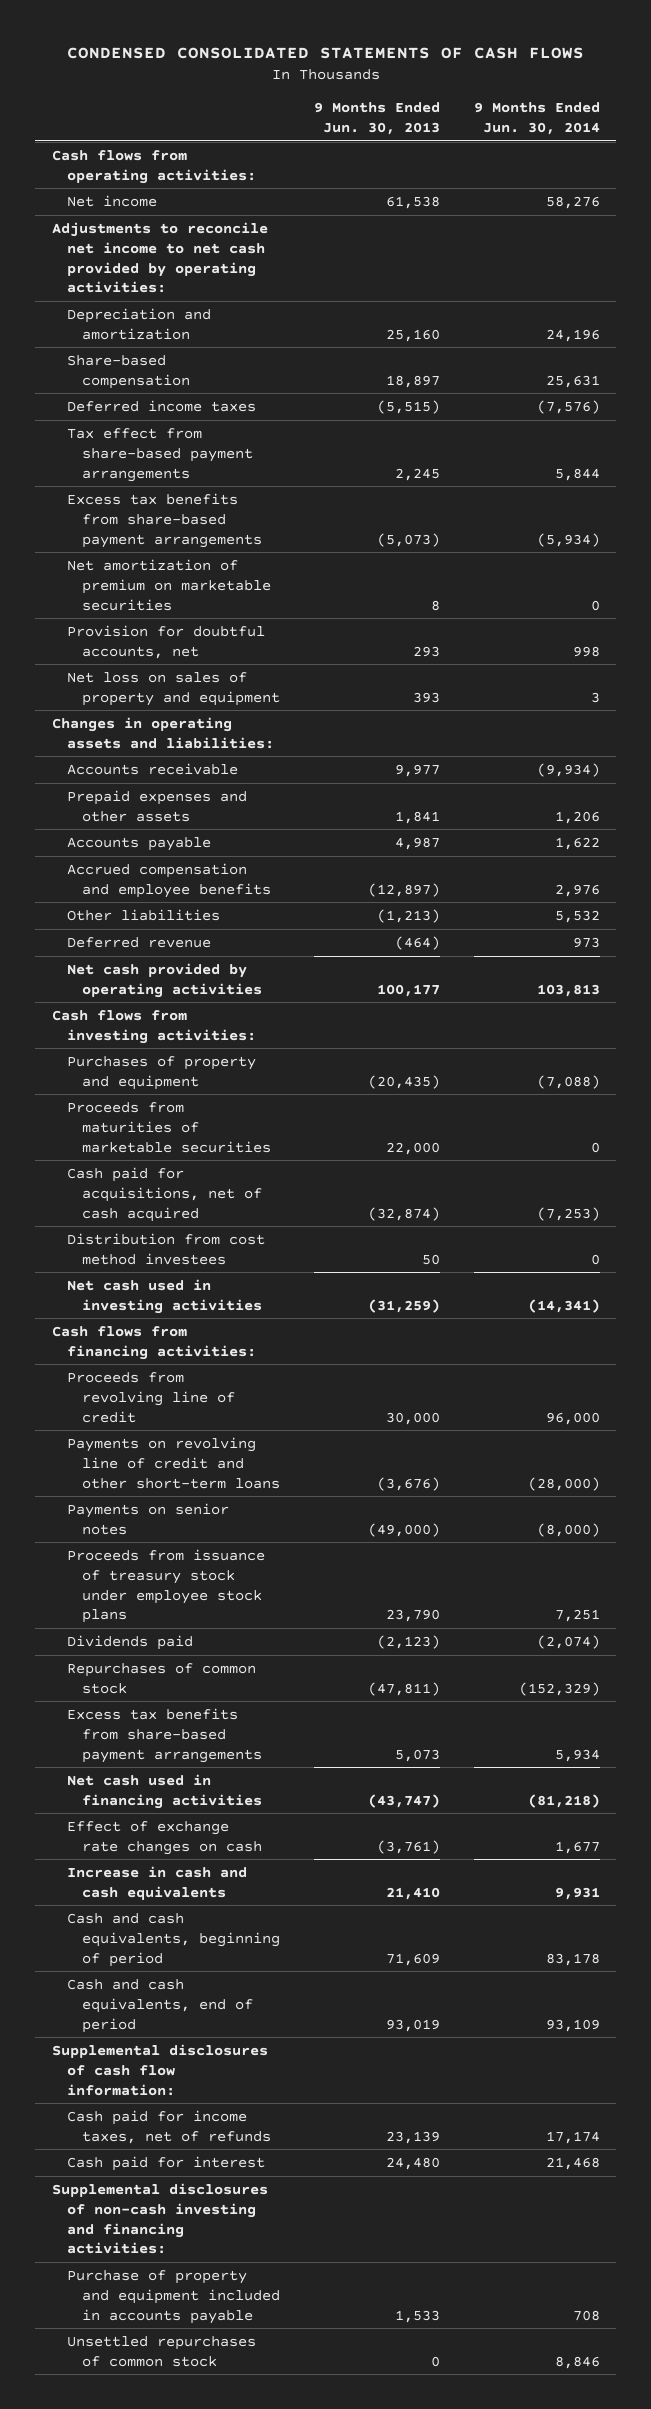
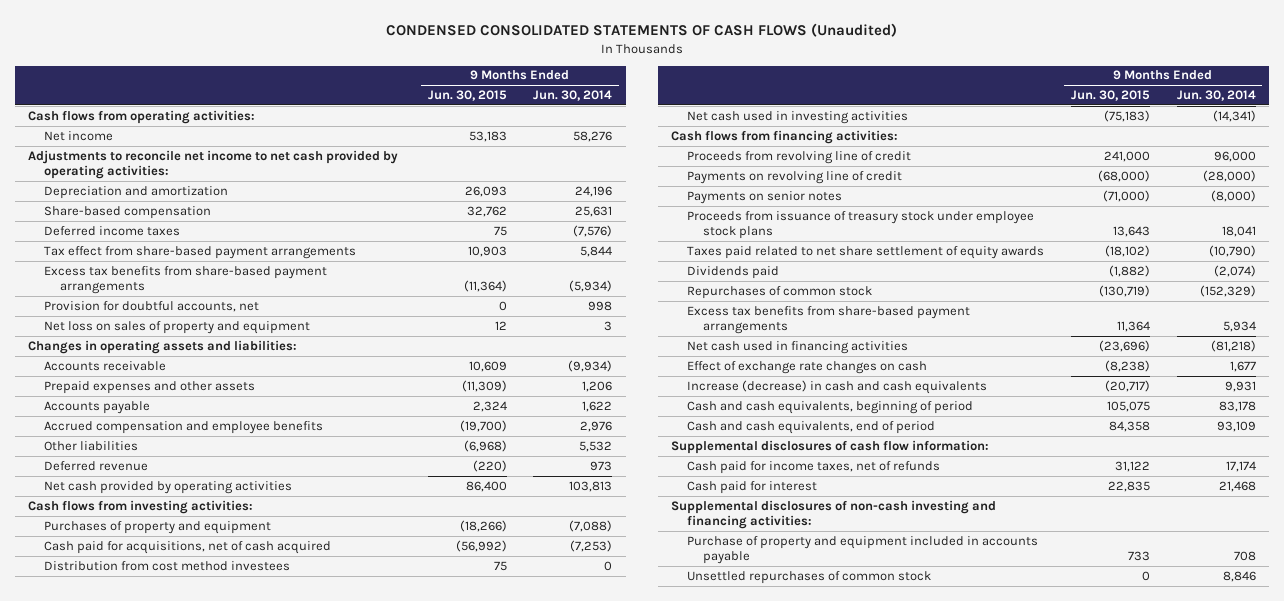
[66,47,584,60] CONDENSED CONSOLIDATED STATEMENTS OF CASH FLOWS -> [385,23,897,38] CONDENSED CONSOLIDATED STATEMENTS OF CASH FLOWS (Unaudited)
[313,102,440,136] 9 Months Ended Jun. 30, 2013 -> none
none -> [427,90,507,102] Jun. 30, 2015
[66,558,272,611] Net amortization of premium on marketable securities -> none
[66,1101,272,1153] Proceeds from maturities of marketable securities -> none
[66,1436,281,1489] Payments on revolving line of credit and other short-term loans -> [687,170,903,184] Payments on revolving line of credit
[554,1609,600,1623] 7,251 -> [1221,226,1256,238] 18,041
none -> [687,245,1045,259] Taxes paid related to net share settlement of equity awards
[66,1865,247,1900] Increase in cash and cash equivalents -> [687,379,988,394] Increase (decrease) in cash and cash equivalents

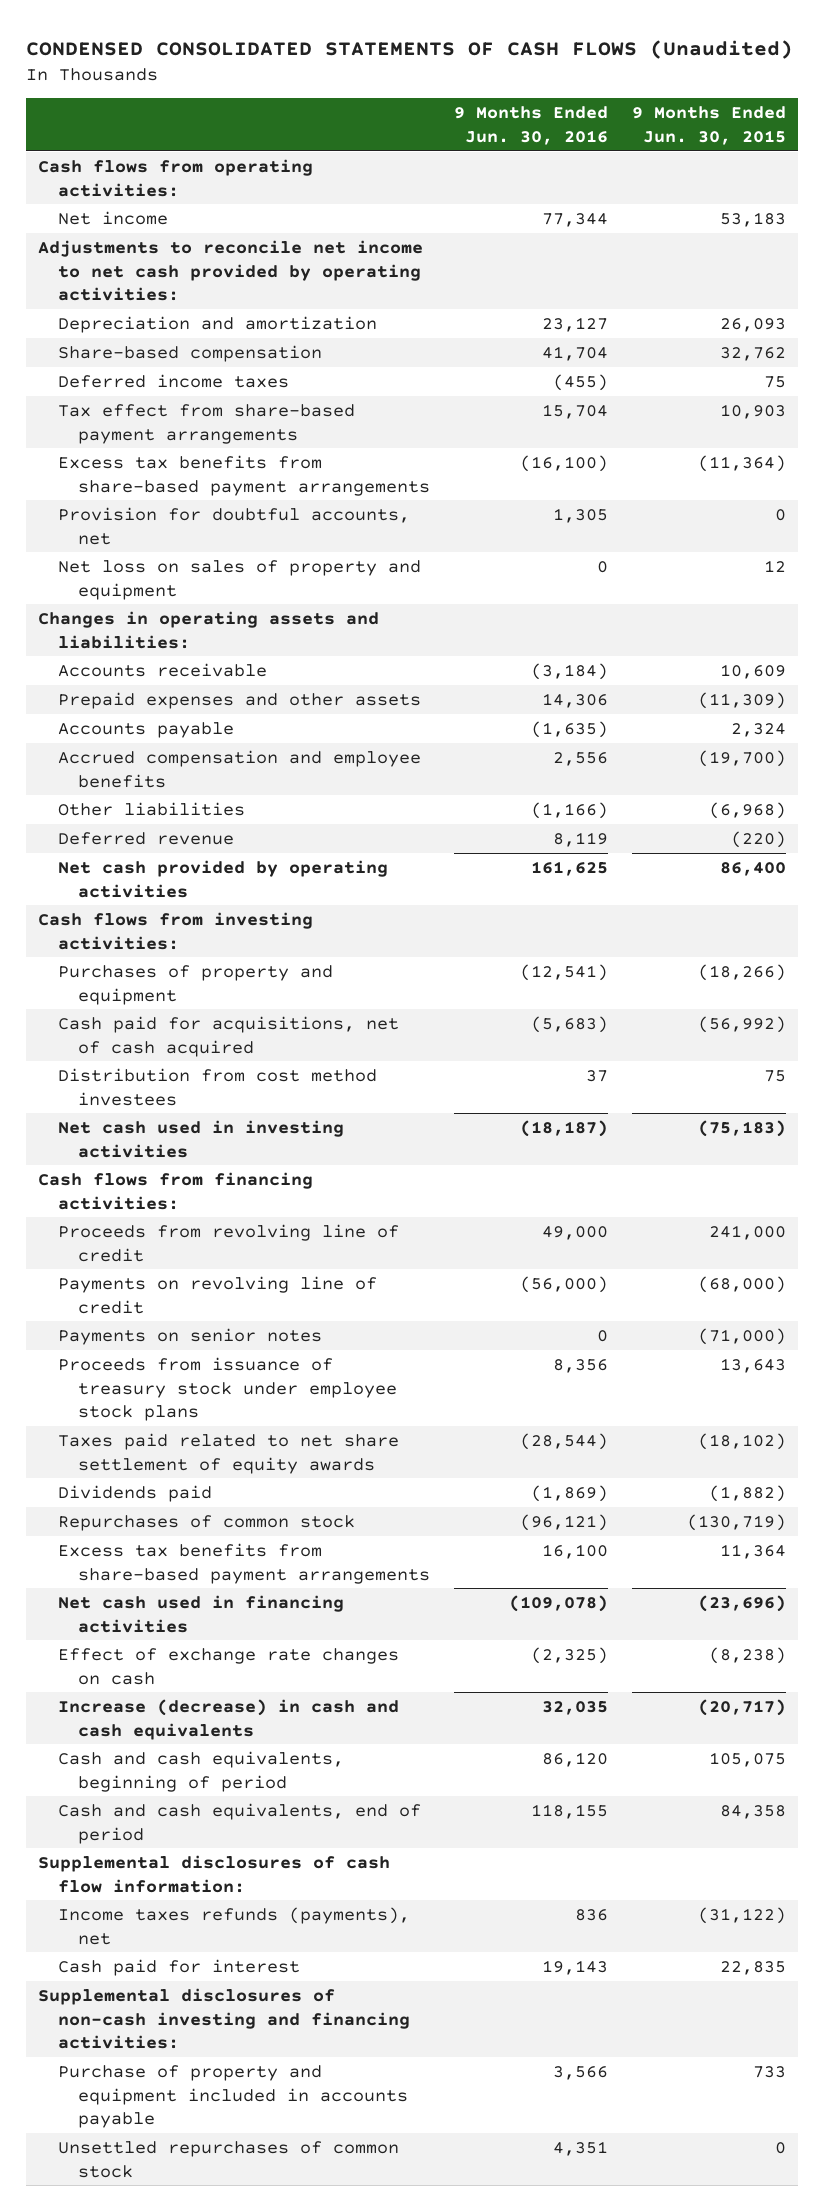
[533,90,613,102] Jun. 30, 2014 -> none
none -> [454,105,609,145] 9 Months Ended Jun. 30, 2016
[687,460,941,474] Cash paid for income taxes, net of refunds -> [57,1906,410,1945] Income taxes refunds (payments), net
[1114,460,1150,472] 31,122 -> [698,1906,787,1924] (31,122)

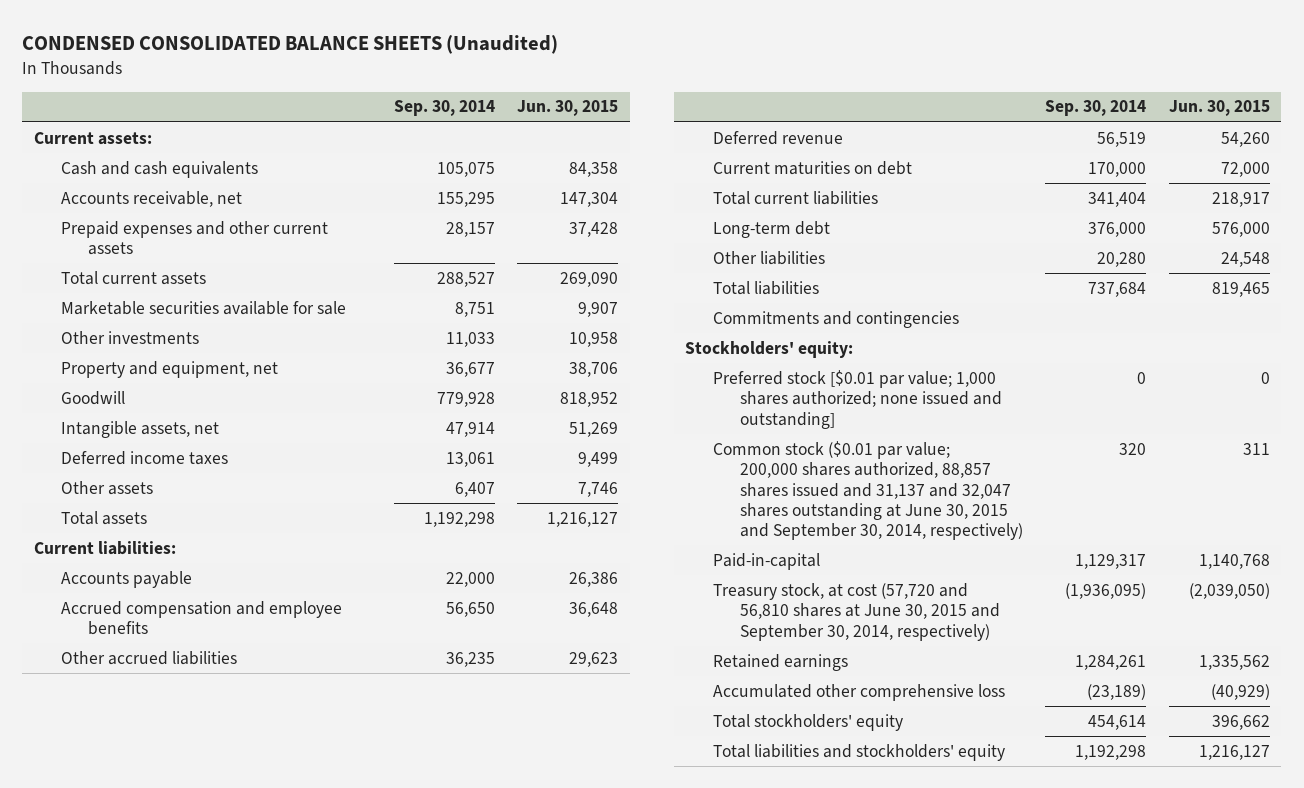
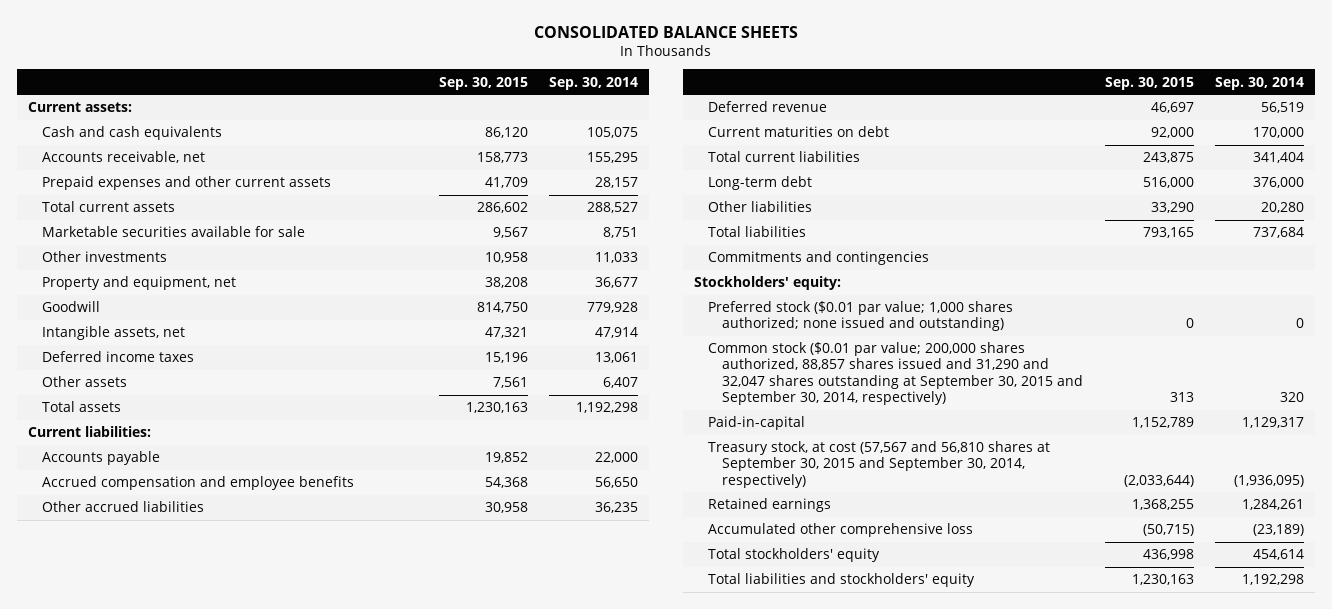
[22,34,559,54] CONDENSED CONSOLIDATED BALANCE SHEETS (Unaudited) -> [533,25,798,38] CONSOLIDATED BALANCE SHEETS
[517,100,619,117] Jun. 30, 2015 -> none
none -> [438,76,528,90] Sep. 30, 2015
[712,369,1002,429] Preferred stock [$0.01 par value; 1,000 shares authorized; none issued and outstanding] -> [707,301,1013,332] Preferred stock ($0.01 par value; 1,000 shares authorized; none issued and outstanding)
[712,440,1023,541] Common stock ($0.01 par value; 200,000 shares authorized, 88,857 shares issued and 31,137 and 32,047 shares outstanding at June 30, 2015 and September 30, 2014, respectively) -> [707,342,1084,405] Common stock ($0.01 par value; 200,000 shares authorized, 88,857 shares issued and 31,290 and 32,047 shares outstanding at September 30, 2015 and September 30, 2014, respectively)
[712,582,1000,641] Treasury stock, at cost (57,720 and 56,810 shares at June 30, 2015 and September 30, 2014, respectively) -> [707,441,1050,488] Treasury stock, at cost (57,567 and 56,810 shares at September 30, 2015 and September 30, 2014, respectively)

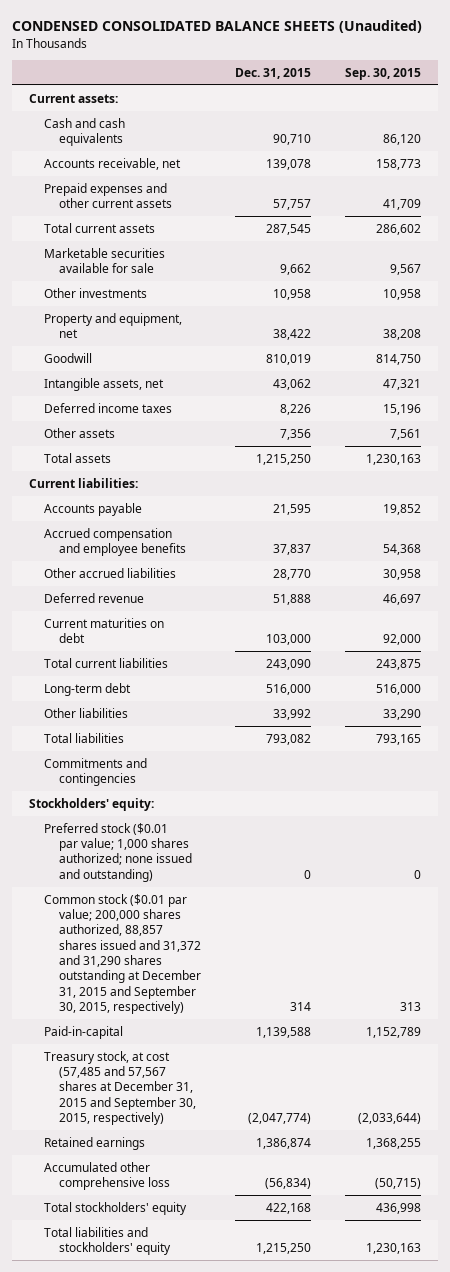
[533,25,798,38] CONSOLIDATED BALANCE SHEETS -> [12,20,423,34] CONDENSED CONSOLIDATED BALANCE SHEETS (Unaudited)
[549,76,639,90] Sep. 30, 2014 -> none
none -> [234,67,311,79] Dec. 31, 2015
[707,342,1084,405] Common stock ($0.01 par value; 200,000 shares authorized, 88,857 shares issued and 31,290 and 32,047 shares outstanding at September 30, 2015 and September 30, 2014, respectively) -> [44,893,201,1014] Common stock ($0.01 par value; 200,000 shares authorized, 88,857 shares issued and 31,372 and 31,290 shares outstanding at December 31, 2015 and September 30, 2015, respectively)
[707,441,1050,488] Treasury stock, at cost (57,567 and 56,810 shares at September 30, 2015 and September 30, 2014, respectively) -> [44,1050,196,1126] Treasury stock, at cost (57,485 and 57,567 shares at December 31, 2015 and September 30, 2015, respectively)

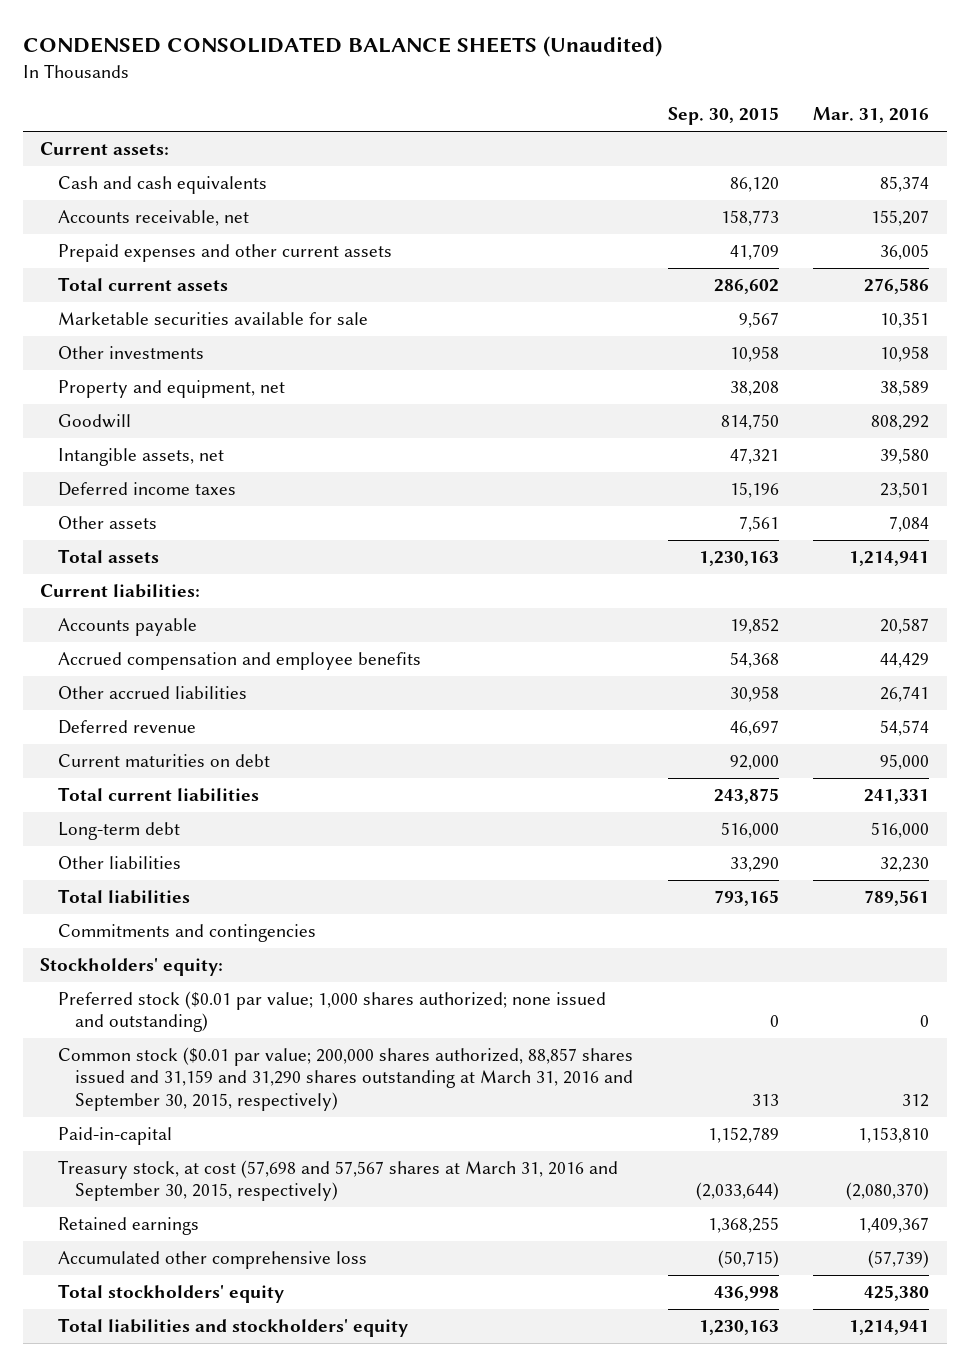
[234,67,311,79] Dec. 31, 2015 -> none
none -> [813,107,930,124] Mar. 31, 2016
[44,893,201,1014] Common stock ($0.01 par value; 200,000 shares authorized, 88,857 shares issued and 31,372 and 31,290 shares outstanding at December 31, 2015 and September 30, 2015, respectively) -> [57,1047,634,1111] Common stock ($0.01 par value; 200,000 shares authorized, 88,857 shares issued and 31,159 and 31,290 shares outstanding at March 31, 2016 and September 30, 2015, respectively)
[44,1050,196,1126] Treasury stock, at cost (57,485 and 57,567 shares at December 31, 2015 and September 30, 2015, respectively) -> [57,1160,618,1202] Treasury stock, at cost (57,698 and 57,567 shares at March 31, 2016 and September 30, 2015, respectively)

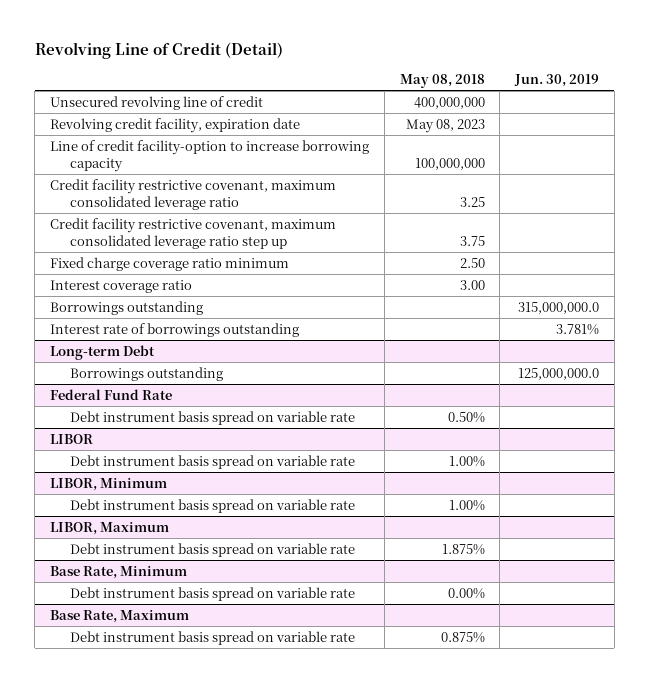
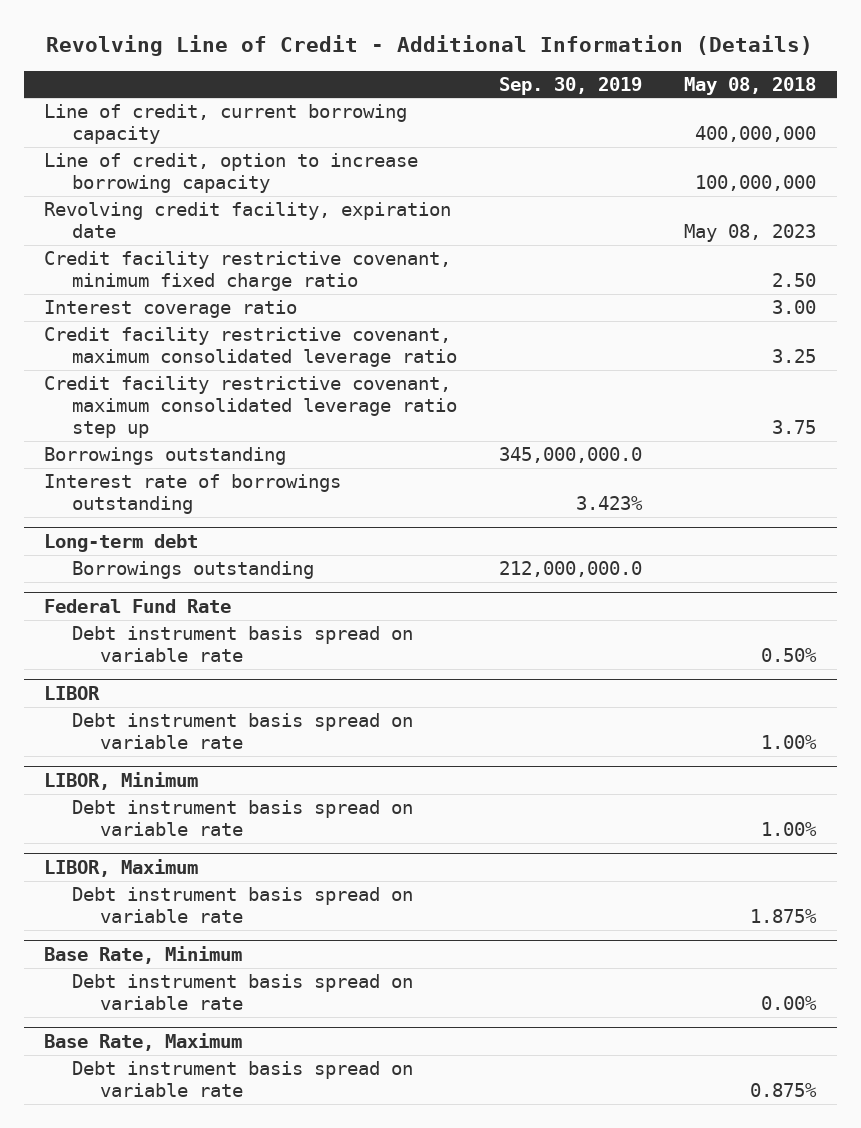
[34,42,283,60] Revolving Line of Credit (Detail) -> [46,35,814,57] Revolving Line of Credit - Additional Information (Details)
[514,74,600,88] Jun. 30, 2019 -> none
none -> [499,76,643,95] Sep. 30, 2019
[50,95,264,110] Unsecured revolving line of credit -> [44,104,408,145] Line of credit, current borrowing capacity
none -> [44,153,419,194] Line of credit, option to increase borrowing capacity
[50,139,370,172] Line of credit facility-option to increase borrowing capacity -> none
none -> [44,251,452,292] Credit facility restrictive covenant, minimum fixed charge ratio
[50,279,193,293] Interest coverage ratio -> [44,300,298,319] Interest coverage ratio
[50,256,290,271] Fixed charge coverage ratio minimum -> none
[50,344,156,360] Long-term Debt -> [44,534,199,553] Long-term debt

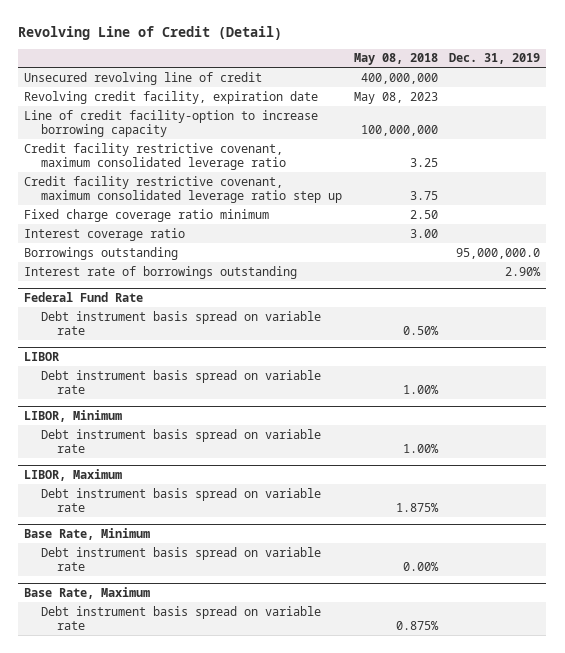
[46,35,814,57] Revolving Line of Credit - Additional Information (Details) -> [18,25,283,40] Revolving Line of Credit (Detail)
[499,76,643,95] Sep. 30, 2019 -> none
none -> [449,53,541,65] Dec. 31, 2019
[44,153,419,194] Line of credit, option to increase borrowing capacity -> none
[44,104,408,145] Line of credit, current borrowing capacity -> [24,71,263,85] Unsecured revolving line of credit
[44,251,452,292] Credit facility restrictive covenant, minimum fixed charge ratio -> none
none -> [24,109,319,137] Line of credit facility-option to increase borrowing capacity
none -> [24,208,270,222] Fixed charge coverage ratio minimum
[44,300,298,319] Interest coverage ratio -> [24,227,186,241] Interest coverage ratio
[44,534,199,553] Long-term debt -> none
[72,561,315,580] Borrowings outstanding -> none

